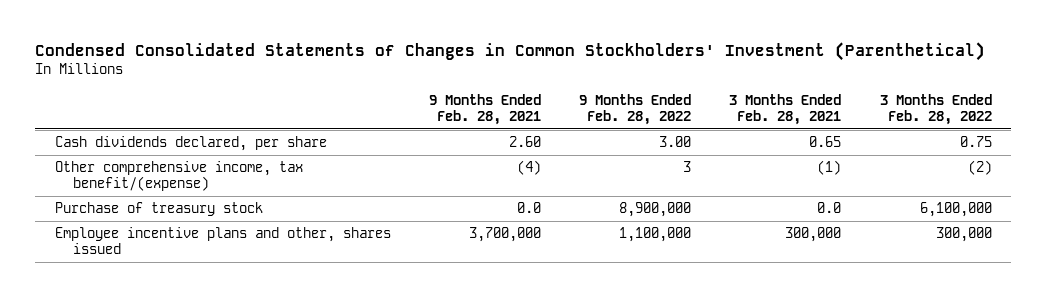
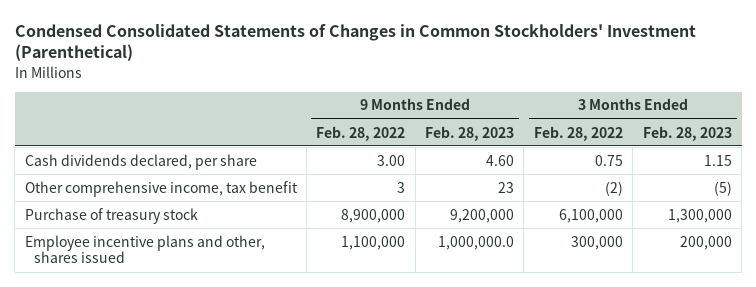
[428,93,541,125] 9 Months Ended Feb. 28, 2021 -> none
[729,93,842,125] 3 Months Ended Feb. 28, 2021 -> none
none -> [425,125,515,141] Feb. 28, 2023
none -> [642,125,732,141] Feb. 28, 2023
[54,161,303,192] Other comprehensive income, tax benefit/(expense) -> [24,180,298,197] Other comprehensive income, tax benefit

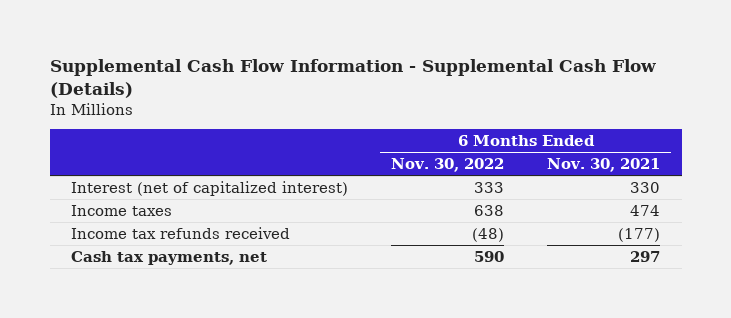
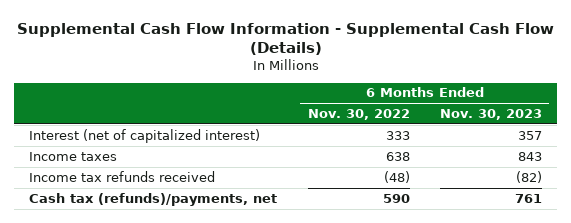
[547,158,661,173] Nov. 30, 2021 -> none
none -> [439,109,542,121] Nov. 30, 2023
[71,250,268,265] Cash tax payments, net -> [29,192,278,206] Cash tax (refunds)/payments, net

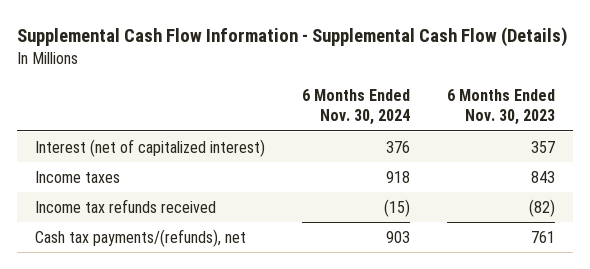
[307,109,410,121] Nov. 30, 2022 -> none
none -> [301,88,410,126] 6 Months Ended Nov. 30, 2024
[29,192,278,206] Cash tax (refunds)/payments, net -> [35,228,247,247] Cash tax payments/(refunds), net

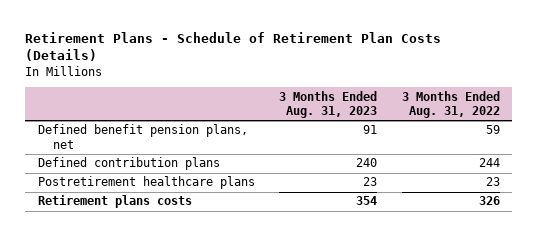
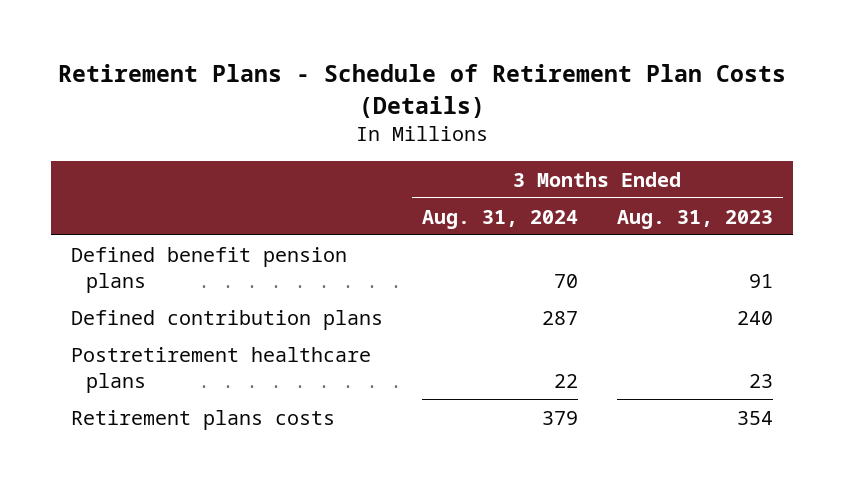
[401,90,500,118] 3 Months Ended Aug. 31, 2022 -> none
none -> [421,209,578,229] Aug. 31, 2024
[37,124,248,149] Defined benefit pension plans, net -> [70,246,347,293] Defined benefit pension plans

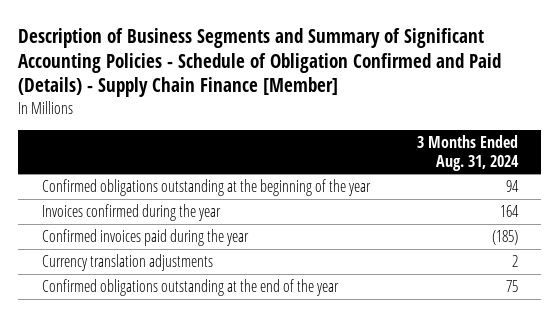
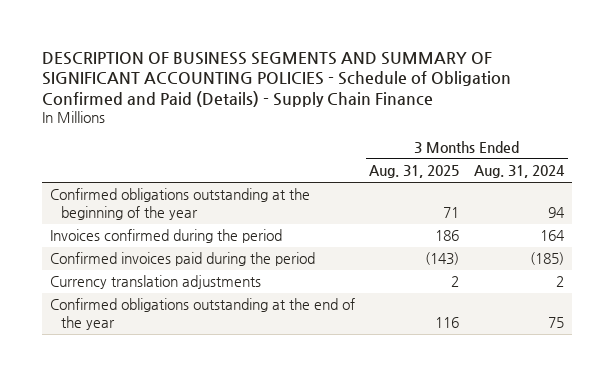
[18,27,502,98] Description of Business Segments and Summary of Significant Accounting Policies - Schedule of Obligation Confirmed and Paid (Details) - Supply Chain Finance [Member] -> [42,51,512,108] DESCRIPTION OF BUSINESS SEGMENTS AND SUMMARY OF SIGNIFICANT ACCOUNTING POLICIES - Schedule of Obligation Confirmed and Paid (Details) - Supply Chain Finance
none -> [369,165,460,179] Aug. 31, 2025
[41,203,221,221] Invoices confirmed during the year -> [49,229,282,244] Invoices confirmed during the period
[41,228,249,246] Confirmed invoices paid during the year -> [49,252,315,267] Confirmed invoices paid during the period

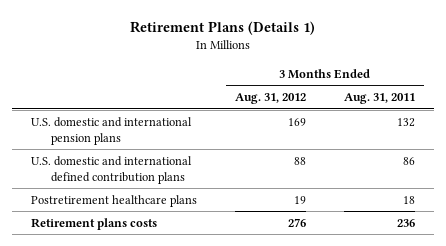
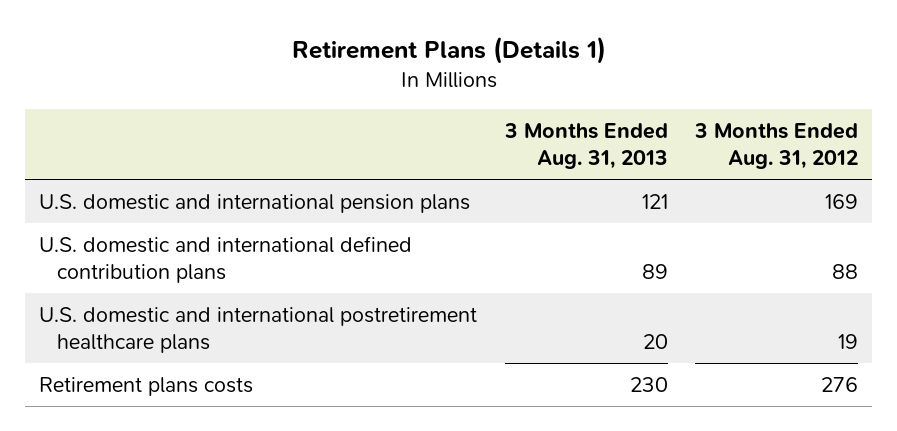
[343,92,415,104] Aug. 31, 2011 -> none
none -> [503,122,668,169] 3 Months Ended Aug. 31, 2013
[31,194,198,207] Postretirement healthcare plans -> [39,306,478,353] U.S. domestic and international postretirement healthcare plans

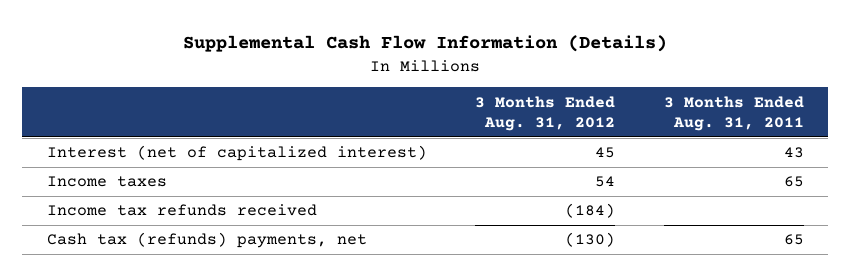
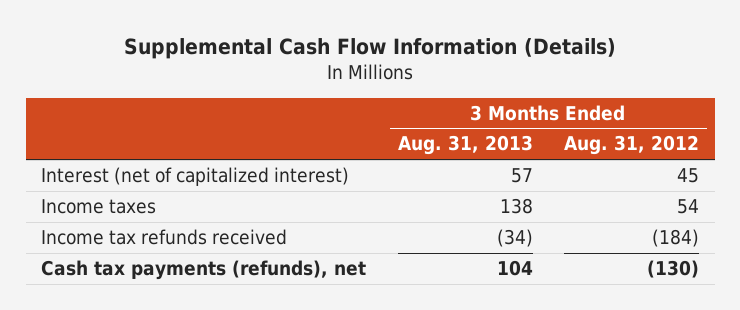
[663,95,804,132] 3 Months Ended Aug. 31, 2011 -> none
none -> [397,135,533,156] Aug. 31, 2013
[46,232,367,249] Cash tax (refunds) payments, net -> [41,260,367,281] Cash tax payments (refunds), net

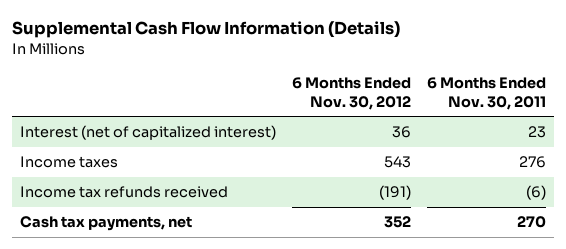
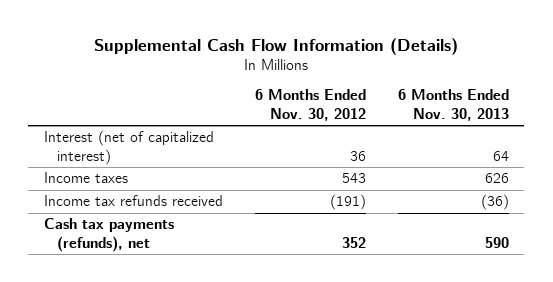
[427,77,547,110] 6 Months Ended Nov. 30, 2011 -> none
none -> [397,89,509,121] 6 Months Ended Nov. 30, 2013
[20,216,193,232] Cash tax payments, net -> [44,218,175,252] Cash tax payments (refunds), net

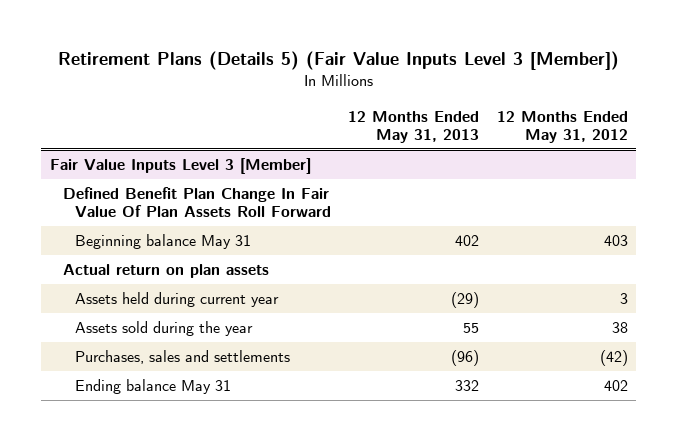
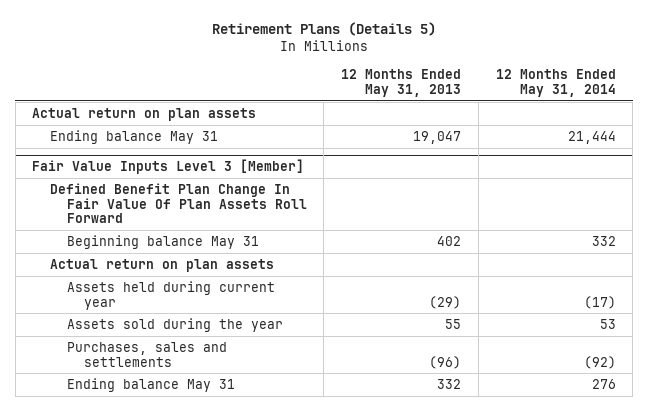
[57,51,619,71] Retirement Plans (Details 5) (Fair Value Inputs Level 3 [Member]) -> [212,22,437,37] Retirement Plans (Details 5)
[496,110,628,143] 12 Months Ended May 31, 2012 -> none
none -> [495,69,616,97] 12 Months Ended May 31, 2014
none -> [32,107,257,121] Actual return on plan assets
none -> [49,129,218,144] Ending balance May 31

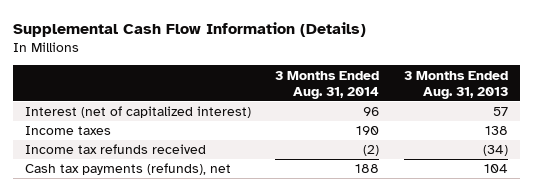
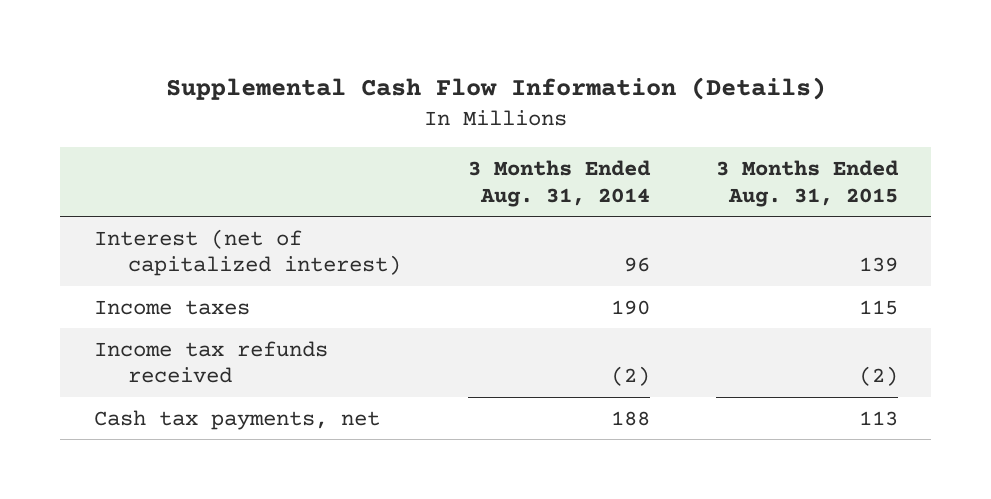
[403,70,508,99] 3 Months Ended Aug. 31, 2013 -> none
none -> [715,160,899,207] 3 Months Ended Aug. 31, 2015
[25,163,232,176] Cash tax payments (refunds), net -> [93,409,380,430] Cash tax payments, net

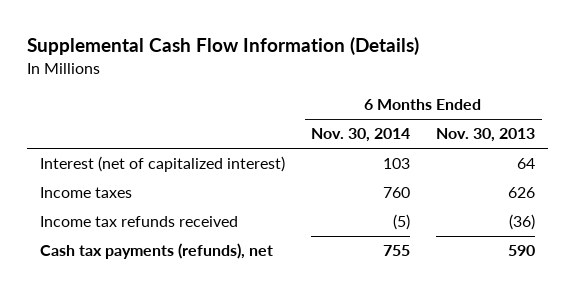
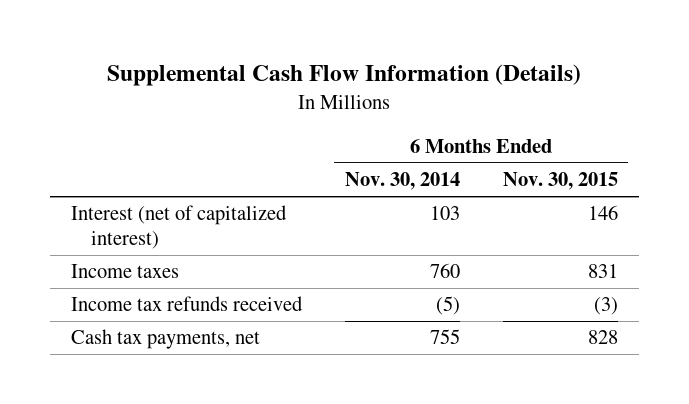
[436,128,536,143] Nov. 30, 2013 -> none
none -> [502,172,618,191] Nov. 30, 2015
[40,243,274,260] Cash tax payments (refunds), net -> [71,329,261,350] Cash tax payments, net

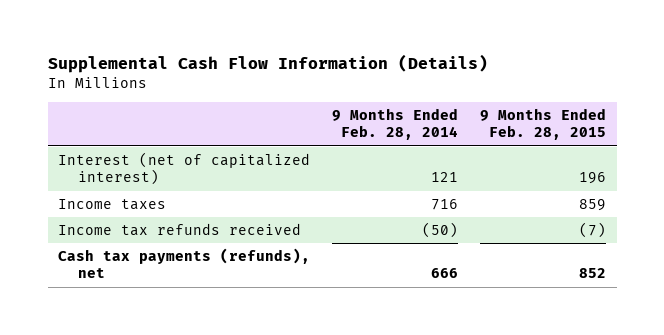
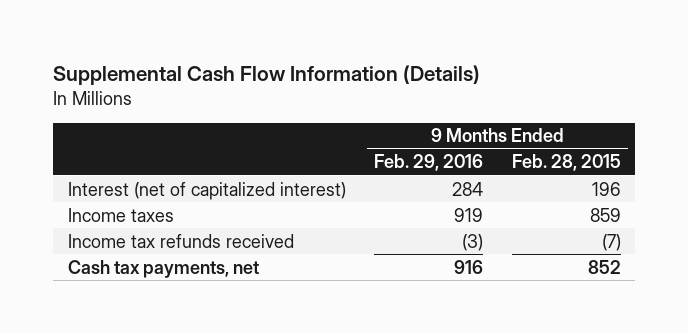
[332,107,459,141] 9 Months Ended Feb. 28, 2014 -> none
none -> [374,154,484,172] Feb. 29, 2016
[58,247,311,279] Cash tax payments (refunds), net -> [67,259,259,278] Cash tax payments, net

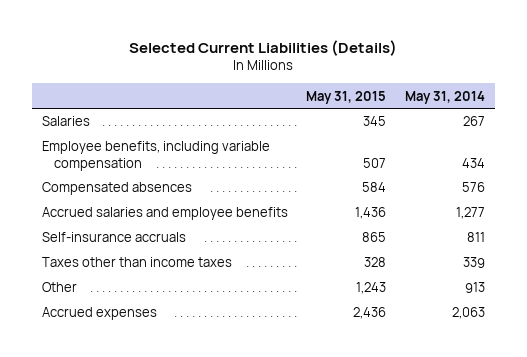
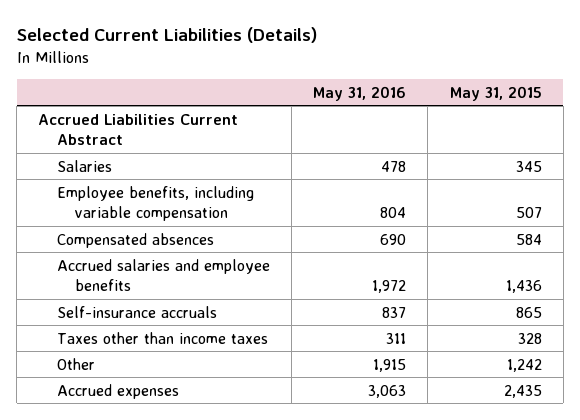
[405,90,486,104] May 31, 2014 -> none
none -> [313,85,407,101] May 31, 2016
none -> [38,113,239,146] Accrued Liabilities Current Abstract
[356,282,387,295] 1,243 -> [506,358,542,372] 1,242
[353,307,387,320] 2,436 -> [503,384,542,398] 2,435

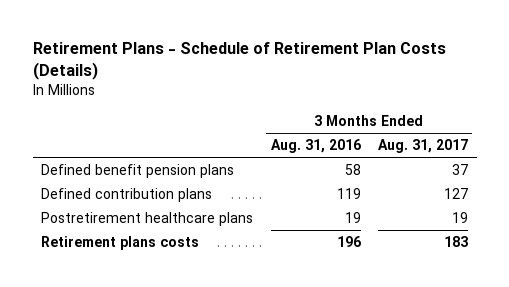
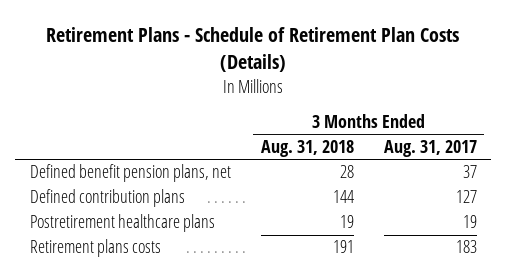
[270,139,361,154] Aug. 31, 2016 -> none
none -> [260,139,354,157] Aug. 31, 2018
[41,164,235,179] Defined benefit pension plans -> [30,164,232,183] Defined benefit pension plans, net

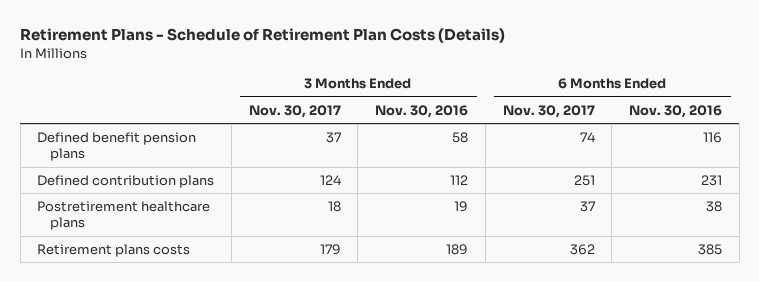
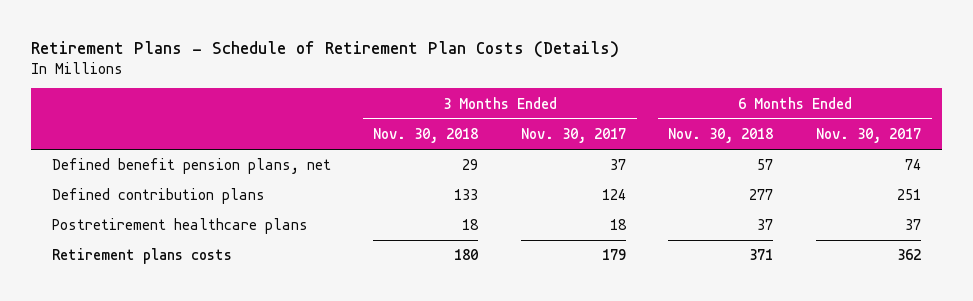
[375,104,469,118] Nov. 30, 2016 -> none
[628,104,722,118] Nov. 30, 2016 -> none
none -> [373,128,479,144] Nov. 30, 2018
none -> [668,128,774,144] Nov. 30, 2018
[37,131,197,162] Defined benefit pension plans -> [51,158,331,175] Defined benefit pension plans, net

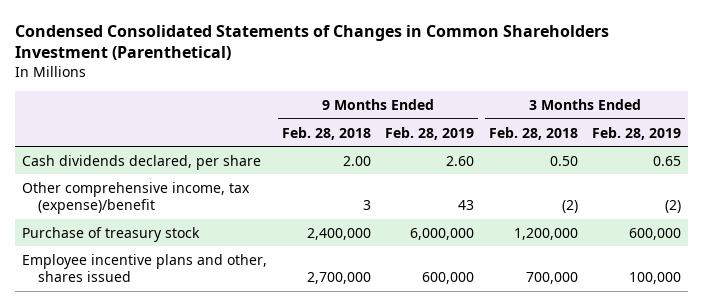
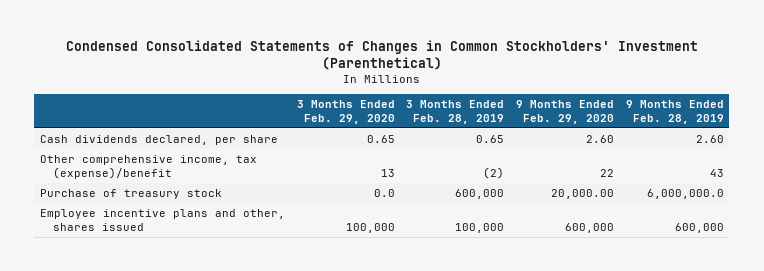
[14,24,609,61] Condensed Consolidated Statements of Changes in Common Shareholders Investment (Parenthetical) -> [65,40,698,71] Condensed Consolidated Statements of Changes in Common Stockholders' Investment (Parenthetical)
[281,126,371,140] Feb. 28, 2018 -> none
[488,126,578,140] Feb. 28, 2018 -> none
none -> [296,99,395,124] 3 Months Ended Feb. 29, 2020
none -> [515,99,614,124] 9 Months Ended Feb. 29, 2020
[410,227,475,240] 6,000,000 -> [646,188,724,199] 6,000,000.0

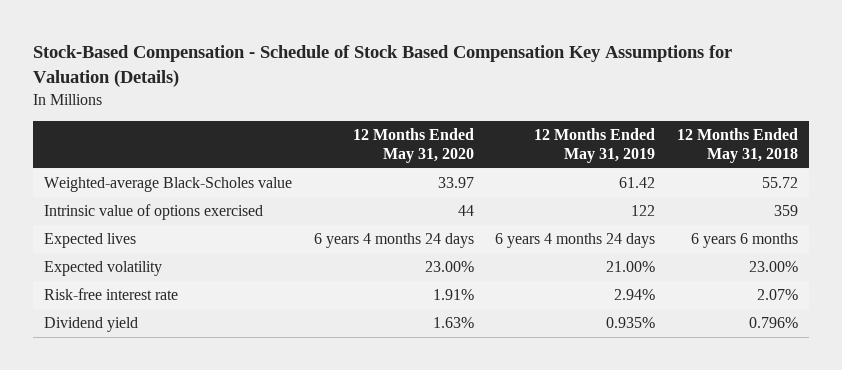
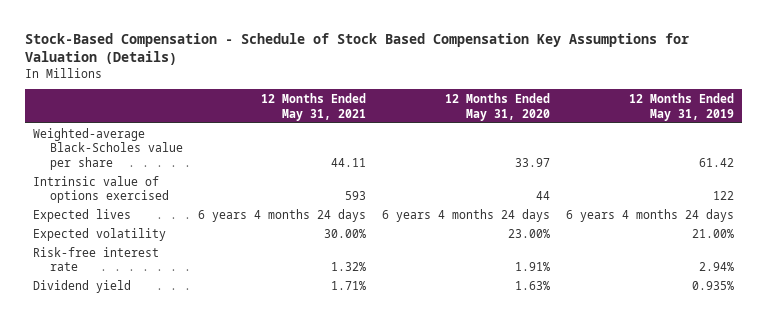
[677,127,799,164] 12 Months Ended May 31, 2018 -> none
none -> [261,92,367,121] 12 Months Ended May 31, 2021
[43,177,292,193] Weighted-average Black-Scholes value -> [33,127,183,170] Weighted-average Black-Scholes value per share

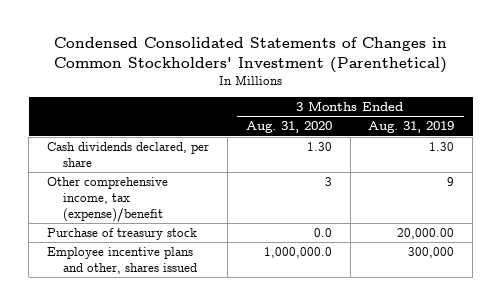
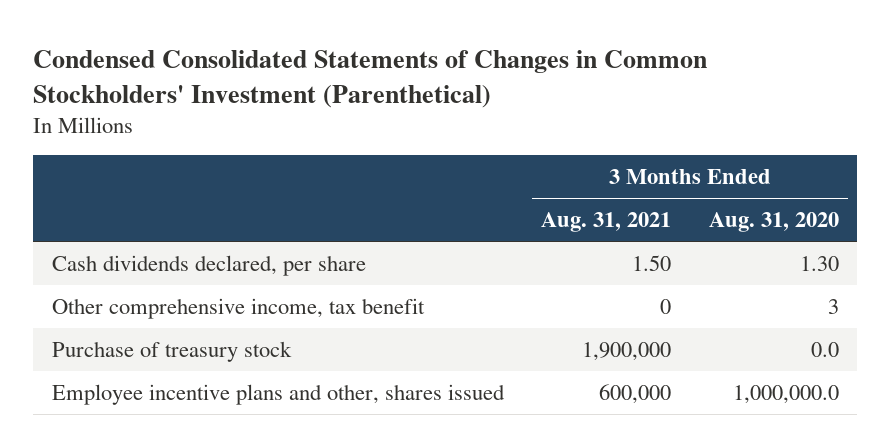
[368,121,455,134] Aug. 31, 2019 -> none
none -> [541,212,672,233] Aug. 31, 2021
[47,176,169,222] Other comprehensive income, tax (expense)/benefit -> [51,297,425,319] Other comprehensive income, tax benefit

